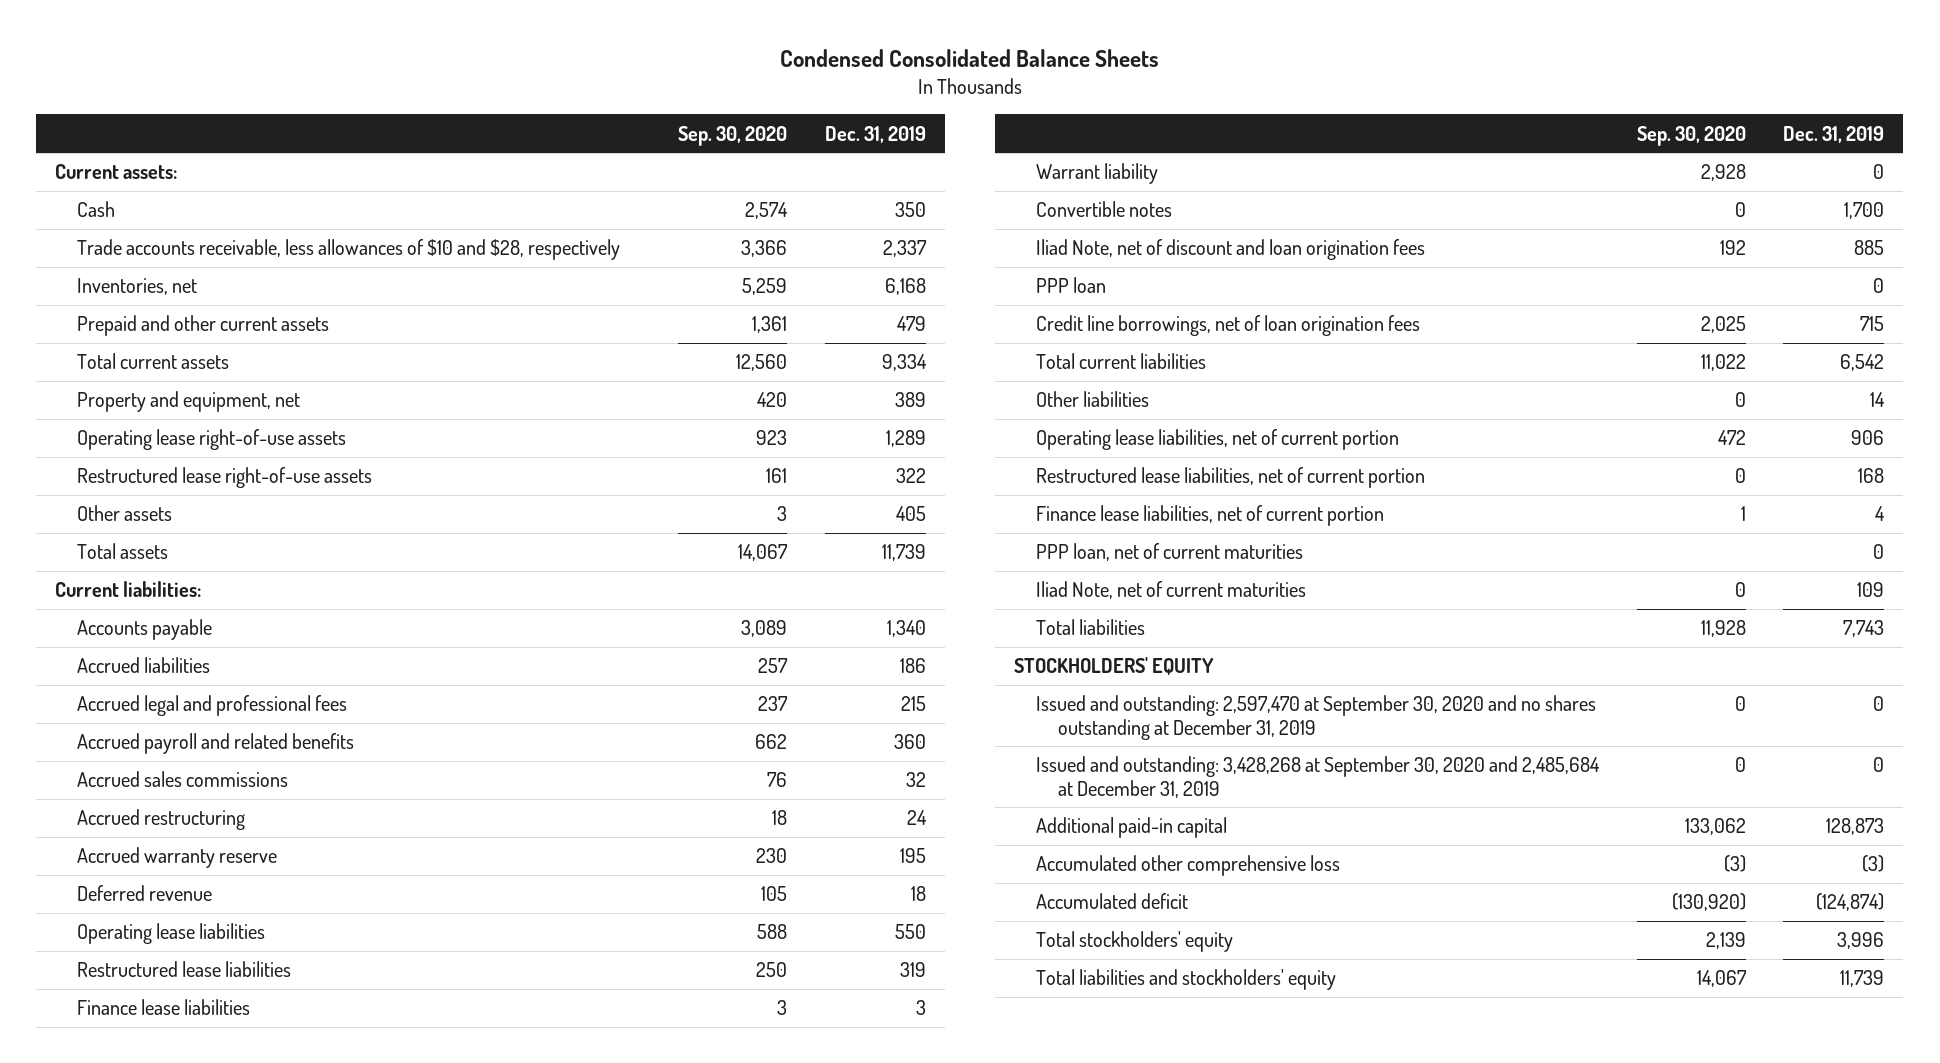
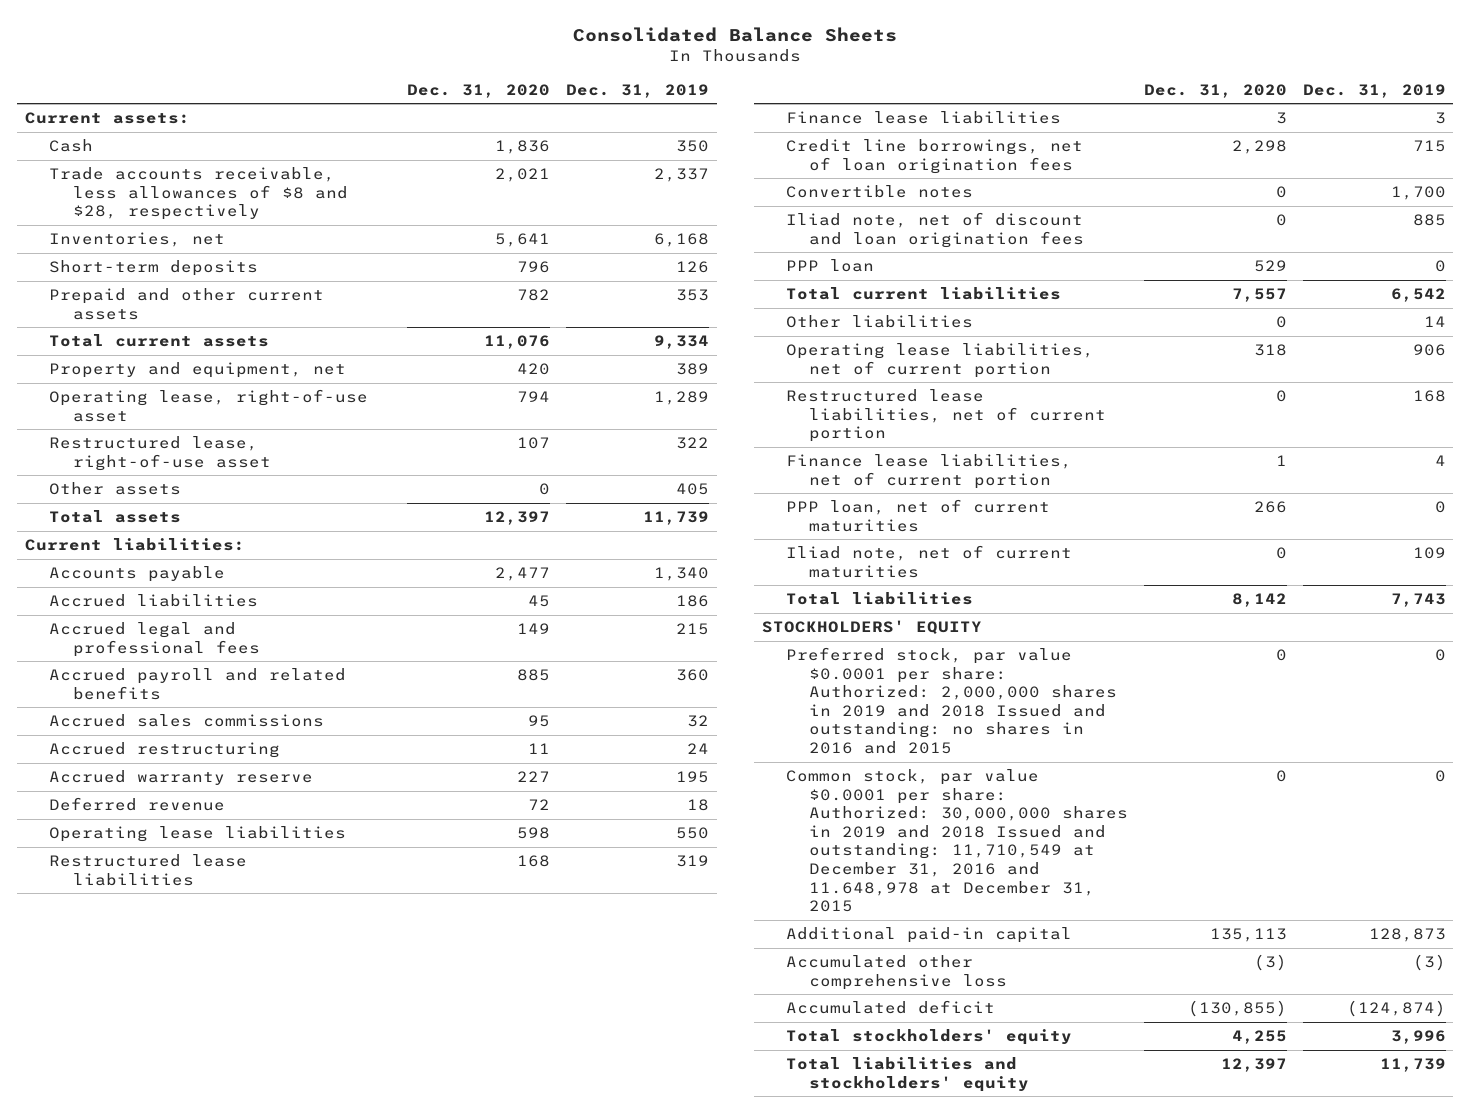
[779,49,1159,68] Condensed Consolidated Balance Sheets -> [573,26,898,42] Consolidated Balance Sheets
[678,125,788,146] Sep. 30, 2020 -> none
none -> [407,83,551,98] Dec. 31, 2020
[77,239,621,261] Trade accounts receivable, less allowances of $10 and $28, respectively -> [48,167,348,221] Trade accounts receivable, less allowances of $8 and $28, respectively
none -> [48,260,258,277] Short-term deposits
[896,316,926,332] 479 -> [675,289,709,302] 353
[77,429,347,451] Operating lease right-of-use assets -> [48,389,368,422] Operating lease, right-of-use asset
[77,467,373,489] Restructured lease right-of-use assets -> [48,436,271,471] Restructured lease, right-of-use asset
[1035,163,1158,185] Warrant liability -> none
[1035,315,1420,337] Credit line borrowings, net of loan origination fees -> [785,139,1083,174] Credit line borrowings, net of loan origination fees
[1035,239,1425,261] Iliad Note, net of discount and loan origination fees -> [785,212,1085,248] Iliad note, net of discount and loan origination fees
[1035,581,1306,600] Iliad Note, net of current maturities -> [785,545,1072,578] Iliad note, net of current maturities
[1035,695,1596,740] Issued and outstanding: 2,597,470 at September 30, 2020 and no shares outstanding at December 31, 2019 -> [785,647,1118,754] Preferred stock, par value $0.0001 per share: Authorized: 2,000,000 shares in 2019 and 2018 Issued and outstanding: no shares in 2016 and 2015
[1035,756,1600,798] Issued and outstanding: 3,428,268 at September 30, 2020 and 2,485,684 at December 31, 2019 -> [785,769,1129,913] Common stock, par value $0.0001 per share: Authorized: 30,000,000 shares in 2019 and 2018 Issued and outstanding: 11,710,549 at December 31, 2016 and 11.648,978 at December 31, 2015

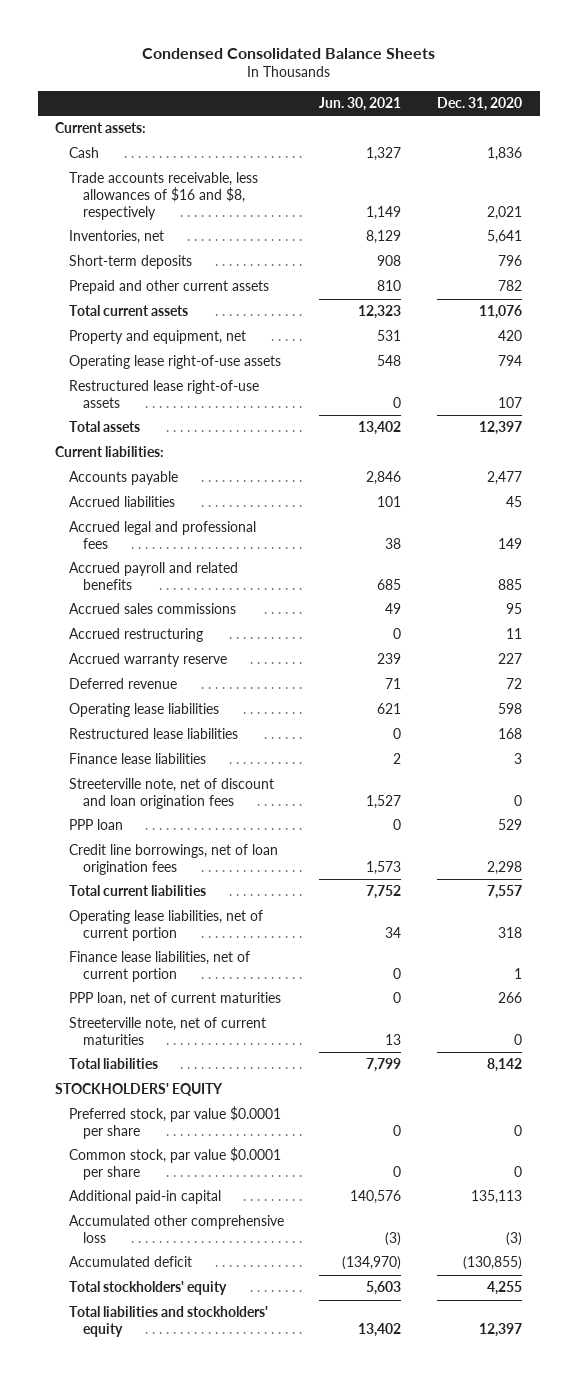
[573,26,898,42] Consolidated Balance Sheets -> [141,47,435,59] Condensed Consolidated Balance Sheets
[565,83,709,98] Dec. 31, 2019 -> none
none -> [319,97,402,112] Jun. 30, 2021
[48,167,348,221] Trade accounts receivable, less allowances of $8 and $28, respectively -> [69,172,259,220] Trade accounts receivable, less allowances of $16 and $8, respectively
[48,482,181,496] Other assets -> none
[48,389,368,422] Operating lease, right-of-use asset -> [69,355,282,370] Operating lease right-of-use assets
[48,436,271,471] Restructured lease, right-of-use asset -> [69,380,260,409] Restructured lease right-of-use assets
[785,185,973,199] Convertible notes -> none
[785,212,1085,248] Iliad note, net of discount and loan origination fees -> [69,778,275,810] Streeterville note, net of discount and loan origination fees
[785,139,1083,174] Credit line borrowings, net of loan origination fees -> [69,844,279,876] Credit line borrowings, net of loan origination fees
[785,315,973,329] Other liabilities -> none
[785,389,1107,443] Restructured lease liabilities, net of current portion -> none
[785,545,1072,578] Iliad note, net of current maturities -> [69,1017,267,1046] Streeterville note, net of current maturities
[785,647,1118,754] Preferred stock, par value $0.0001 per share: Authorized: 2,000,000 shares in 2019 and 2018 Issued and outstanding: no shares in 2016 and 2015 -> [69,1106,282,1140] Preferred stock, par value $0.0001 per share
[785,769,1129,913] Common stock, par value $0.0001 per share: Authorized: 30,000,000 shares in 2019 and 2018 Issued and outstanding: 11,710,549 at December 31, 2016 and 11.648,978 at December 31, 2015 -> [69,1147,282,1181] Common stock, par value $0.0001 per share

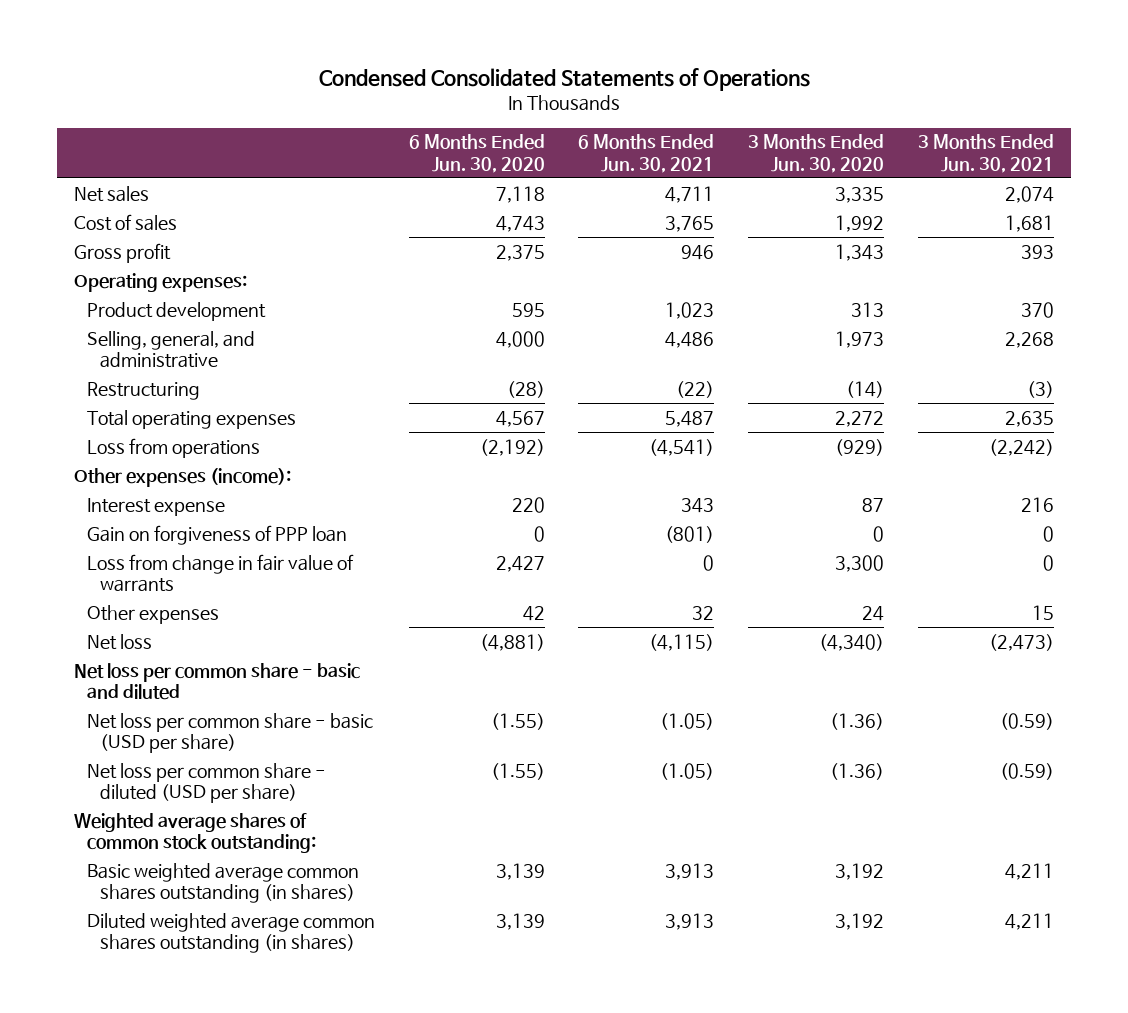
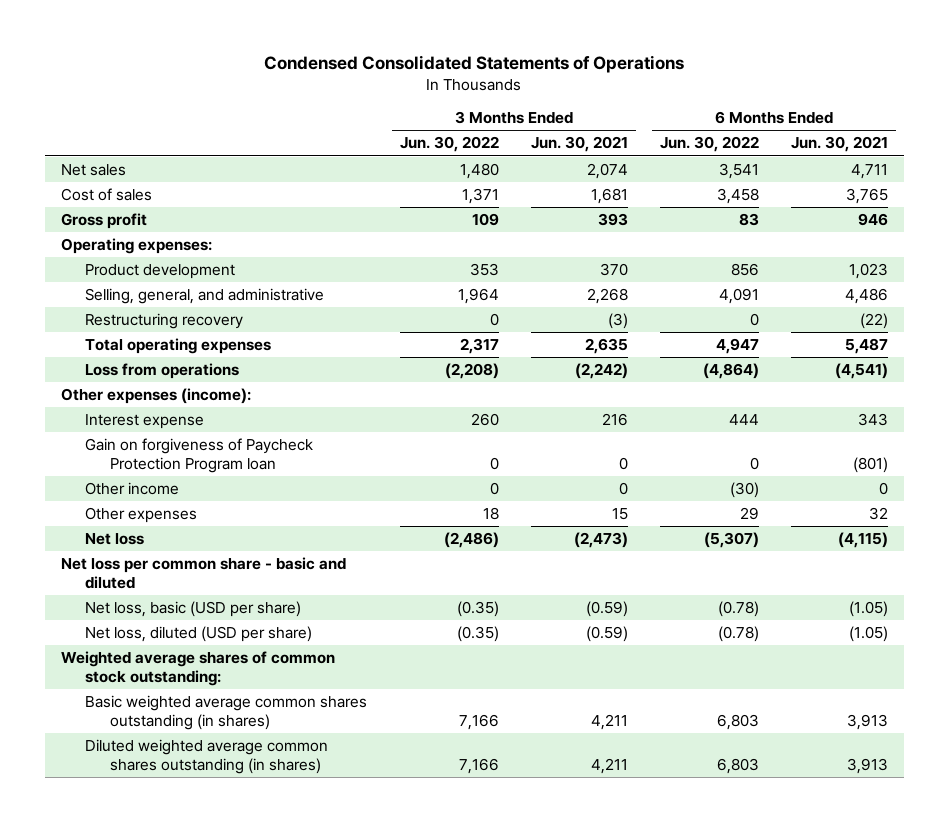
[408,134,545,173] 6 Months Ended Jun. 30, 2020 -> none
[748,134,885,173] 3 Months Ended Jun. 30, 2020 -> none
none -> [399,136,499,153] Jun. 30, 2022
none -> [659,136,759,153] Jun. 30, 2022
[86,381,200,400] Restructuring -> [85,313,244,330] Restructuring recovery
[86,553,354,593] Loss from change in fair value of warrants -> none
[86,524,347,545] Gain on forgiveness of PPP loan -> [85,438,314,473] Gain on forgiveness of Paycheck Protection Program loan
none -> [85,482,180,496] Other income
[86,712,373,754] Net loss per common share - basic (USD per share) -> [85,601,302,618] Net loss, basic (USD per share)
[86,762,326,804] Net loss per common share - diluted (USD per share) -> [85,626,313,643] Net loss, diluted (USD per share)

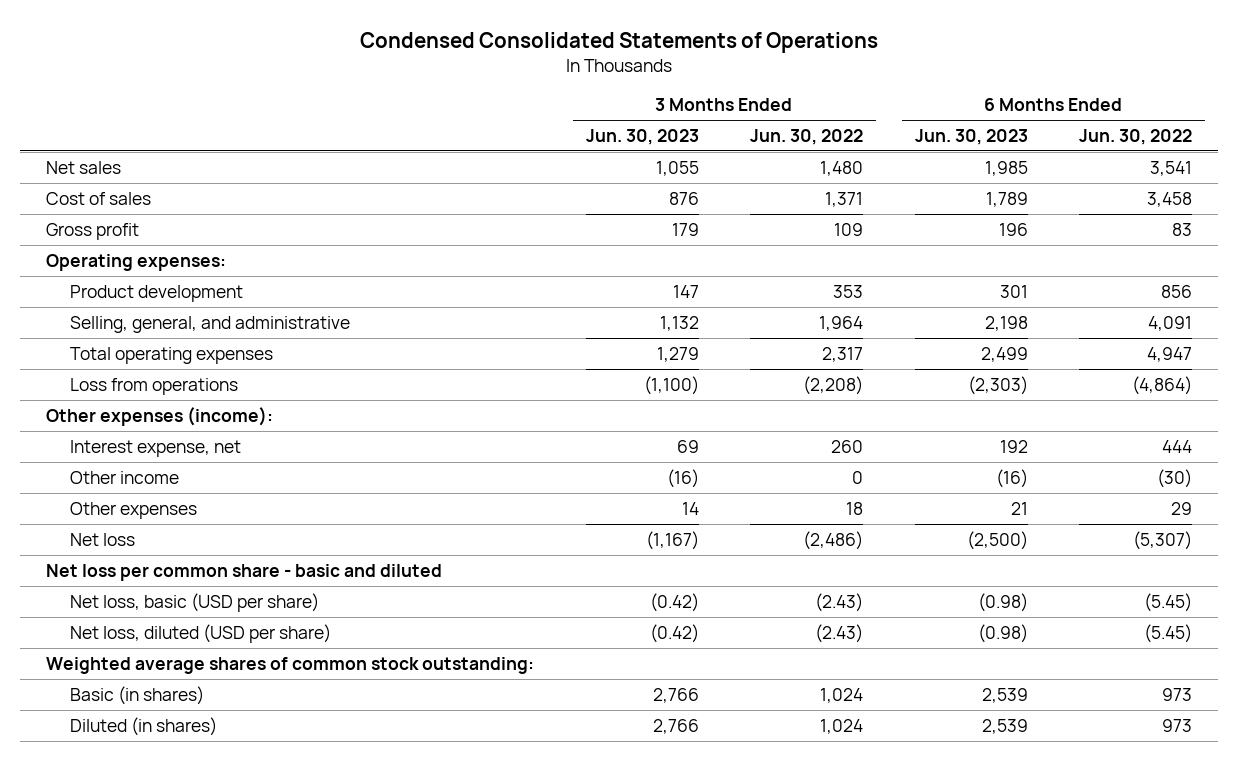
[530,136,628,153] Jun. 30, 2021 -> none
[790,136,888,153] Jun. 30, 2021 -> none
none -> [585,129,699,146] Jun. 30, 2023
none -> [914,129,1028,146] Jun. 30, 2023
[85,313,244,330] Restructuring recovery -> none
[85,438,314,473] Gain on forgiveness of Paycheck Protection Program loan -> none
[85,414,205,430] Interest expense -> [70,439,242,457] Interest expense, net
[456,601,499,618] (0.35) -> [815,592,864,612] (2.43)
[717,601,759,618] (0.78) -> [1144,592,1193,612] (5.45)
[456,626,499,643] (0.35) -> [815,623,864,643] (2.43)
[717,626,759,643] (0.78) -> [1144,623,1193,643] (5.45)
[85,695,368,730] Basic weighted average common shares outstanding (in shares) -> [70,685,205,705] Basic (in shares)
[458,713,499,730] 7,166 -> [820,687,864,703] 1,024
[716,713,759,730] 6,803 -> [1162,687,1193,701] 973
[85,739,329,774] Diluted weighted average common shares outstanding (in shares) -> [70,716,218,736] Diluted (in shares)
[458,757,499,774] 7,166 -> [820,718,864,734] 1,024
[716,757,759,774] 6,803 -> [1162,718,1193,732] 973

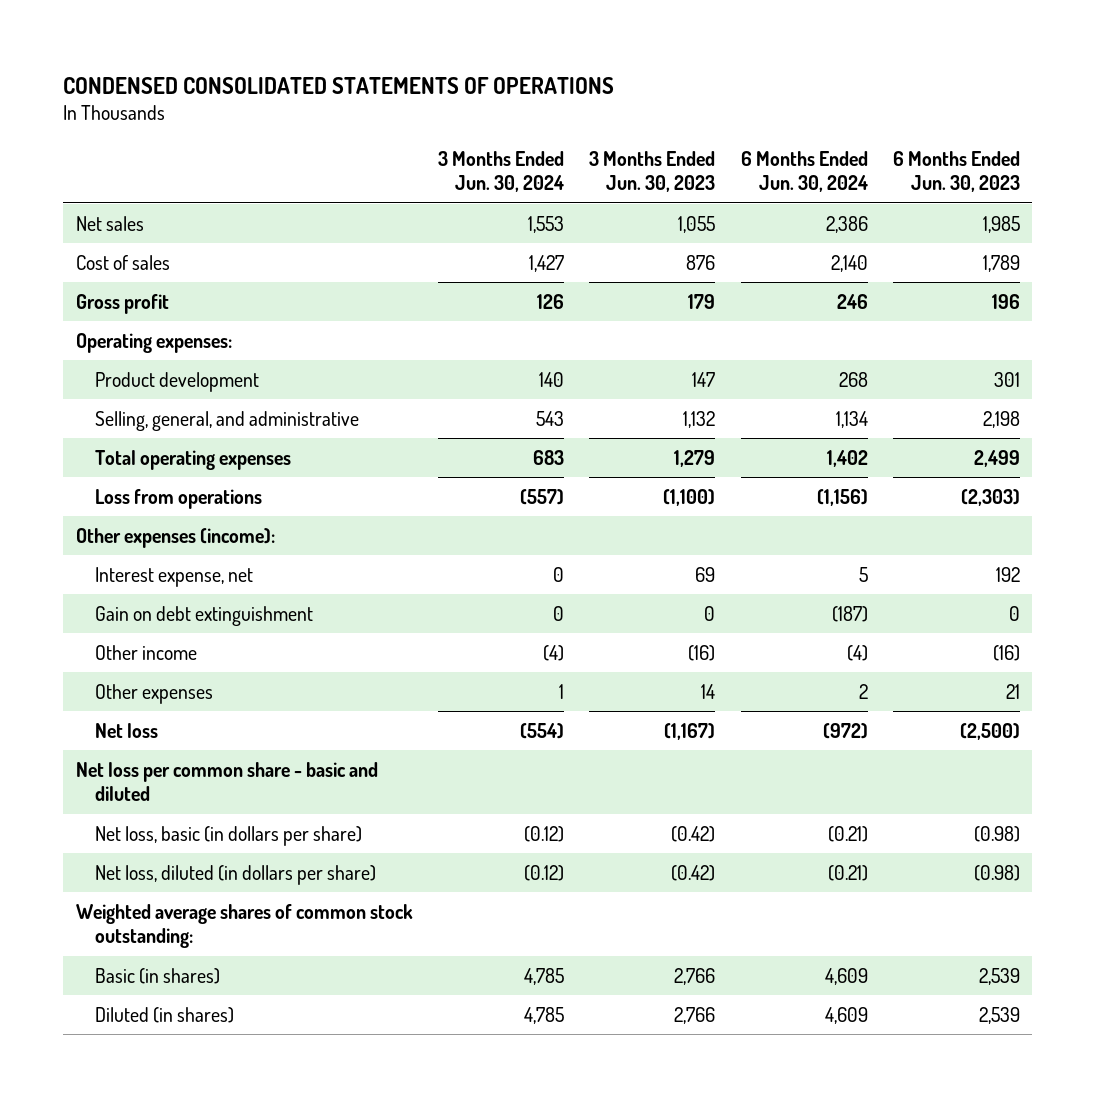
[360,31,879,53] Condensed Consolidated Statements of Operations -> [63,76,615,94] CONDENSED CONSOLIDATED STATEMENTS OF OPERATIONS
[750,129,864,146] Jun. 30, 2022 -> none
[1079,129,1193,146] Jun. 30, 2022 -> none
none -> [438,150,565,193] 3 Months Ended Jun. 30, 2024
none -> [740,150,868,193] 6 Months Ended Jun. 30, 2024
none -> [95,605,314,626] Gain on debt extinguishment
[70,592,320,612] Net loss, basic (USD per share) -> [95,825,363,846] Net loss, basic (in dollars per share)
[70,623,332,643] Net loss, diluted (USD per share) -> [95,864,377,885] Net loss, diluted (in dollars per share)

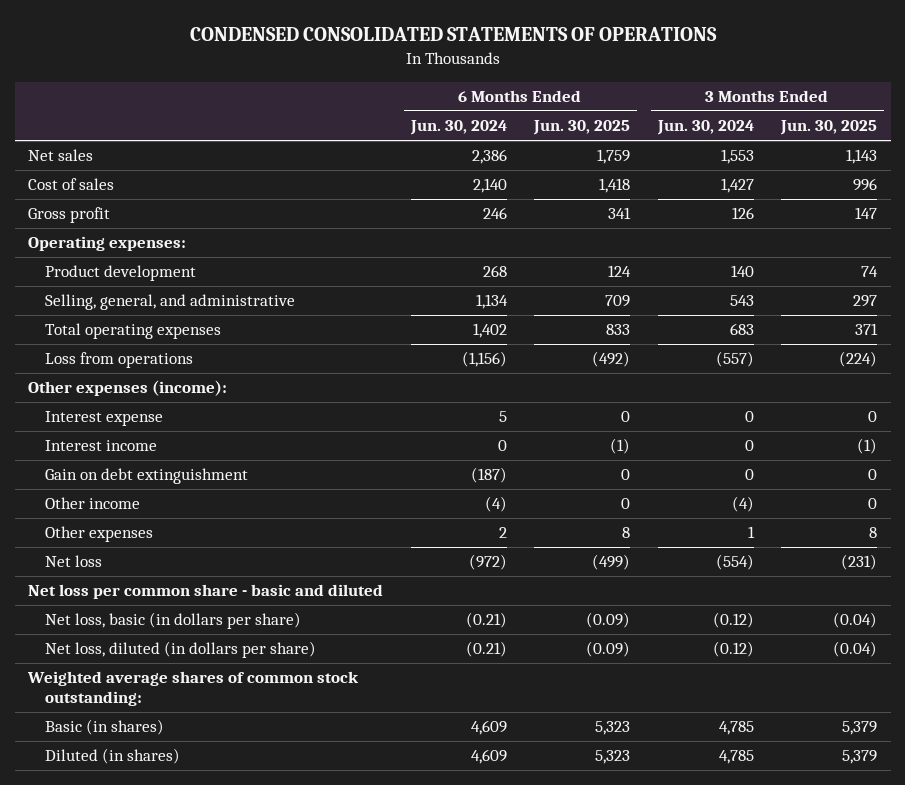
[589,150,716,193] 3 Months Ended Jun. 30, 2023 -> none
[892,150,1020,193] 6 Months Ended Jun. 30, 2023 -> none
none -> [533,120,631,136] Jun. 30, 2025
none -> [779,120,877,136] Jun. 30, 2025
[95,566,254,587] Interest expense, net -> [44,411,163,427] Interest expense
none -> [44,440,157,452] Interest income

